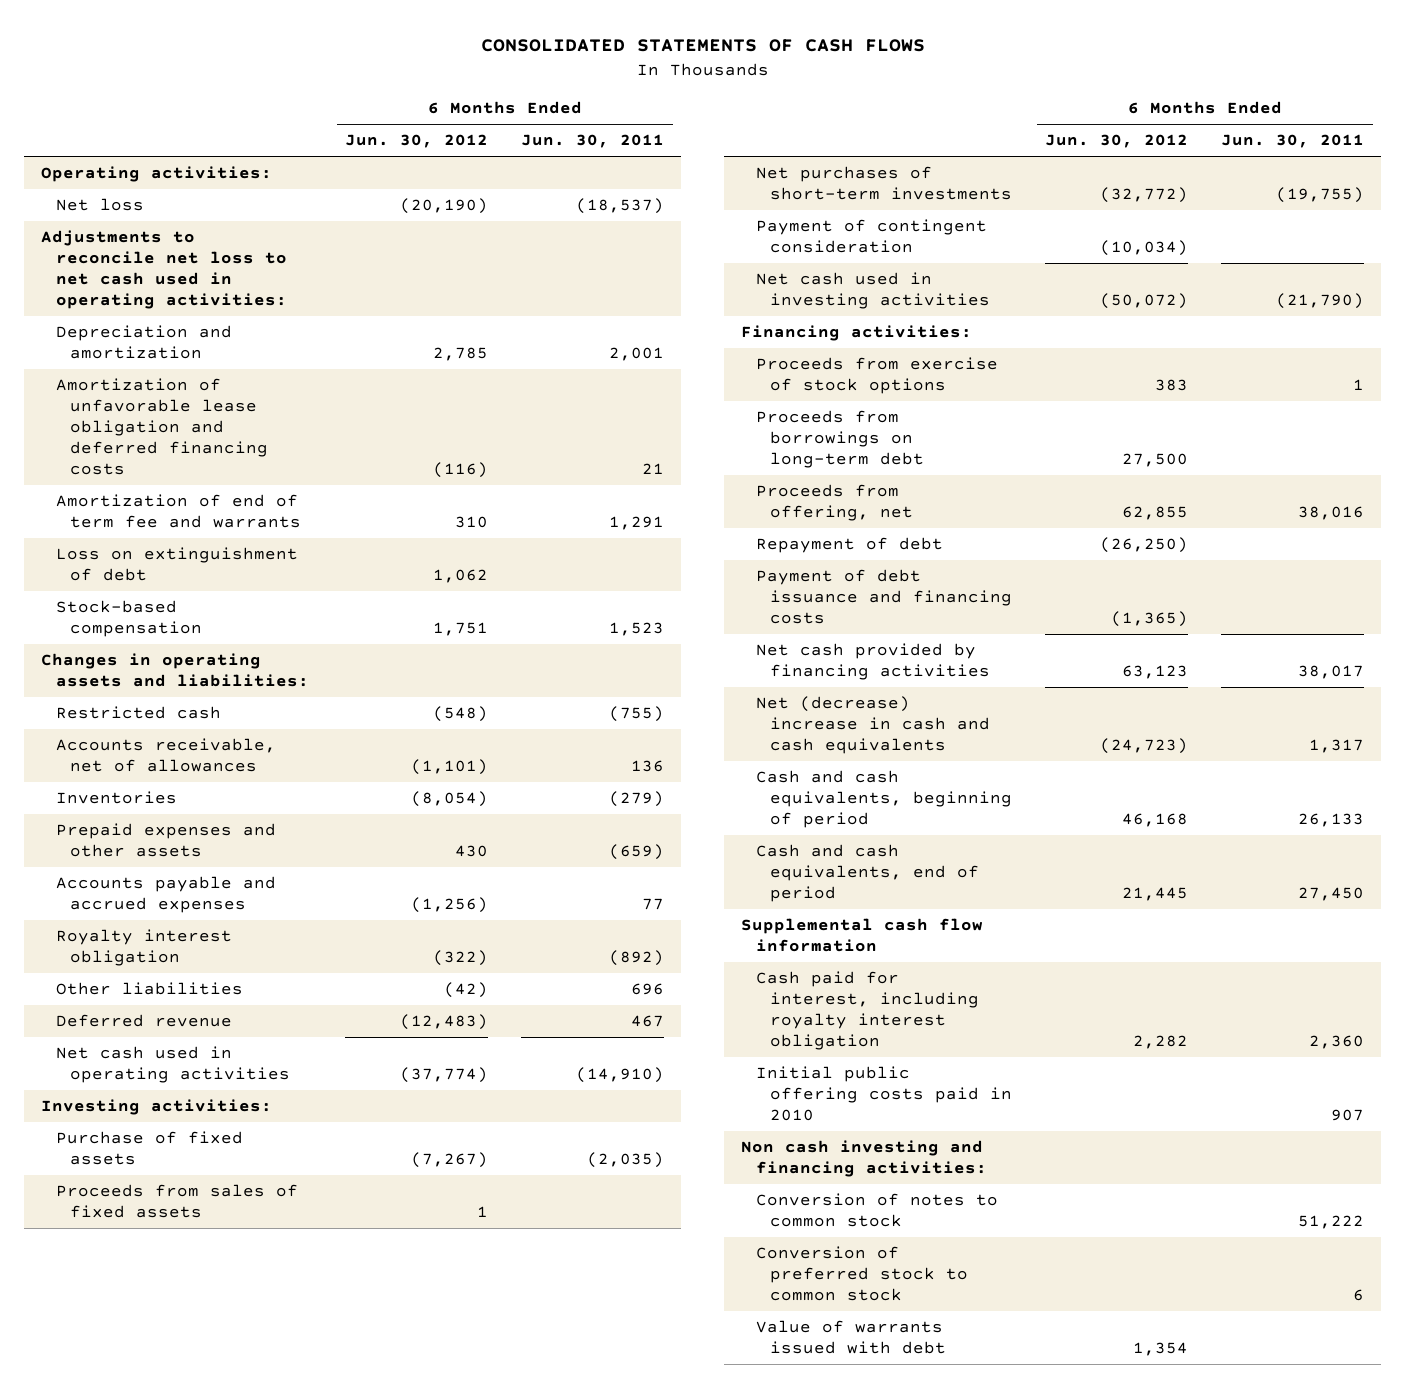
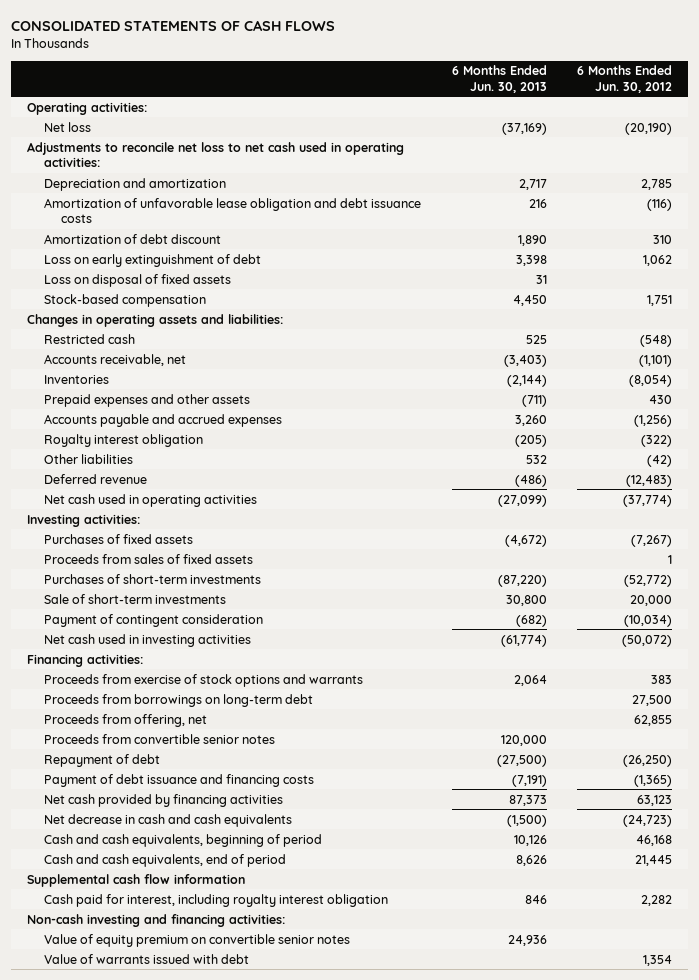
[521,134,665,149] Jun. 30, 2011 -> none
none -> [451,65,547,93] 6 Months Ended Jun. 30, 2013
[55,378,269,476] Amortization of unfavorable lease obligation and deferred financing costs -> [43,197,421,224] Amortization of unfavorable lease obligation and debt issuance costs
[55,494,302,529] Amortization of end of term fee and warrants -> [43,233,221,244] Amortization of debt discount
[55,547,298,582] Loss on extinguishment of debt -> [43,253,261,267] Loss on early extinguishment of debt
none -> [43,273,231,287] Loss on disposal of fixed assets
[55,738,276,773] Accounts receivable, net of allowances -> [43,353,186,366] Accounts receivable, net
[55,1131,243,1166] Purchase of fixed assets -> [43,533,193,544] Purchases of fixed assets
none -> [43,573,261,584] Purchases of short-term investments
[755,166,1013,201] Net purchases of short-term investments -> [43,593,226,604] Sale of short-term investments
[1100,187,1189,204] (32,772) -> [630,594,673,606] 20,000
[755,357,998,395] Proceeds from exercise of stock options -> [43,673,363,687] Proceeds from exercise of stock options and warrants
none -> [43,733,275,744] Proceeds from convertible senior notes
[755,696,991,755] Net (decrease) increase in cash and cash equivalents -> [43,813,292,827] Net decrease in cash and cash equivalents
[755,1066,1013,1122] Initial public offering costs paid in 2010 -> none
[755,1193,998,1228] Conversion of notes to common stock -> none
[755,1246,969,1302] Conversion of preferred stock to common stock -> none
[740,1140,987,1178] Non cash investing and financing activities: -> [26,913,285,927] Non-cash investing and financing activities:
none -> [43,933,350,947] Value of equity premium on convertible senior notes

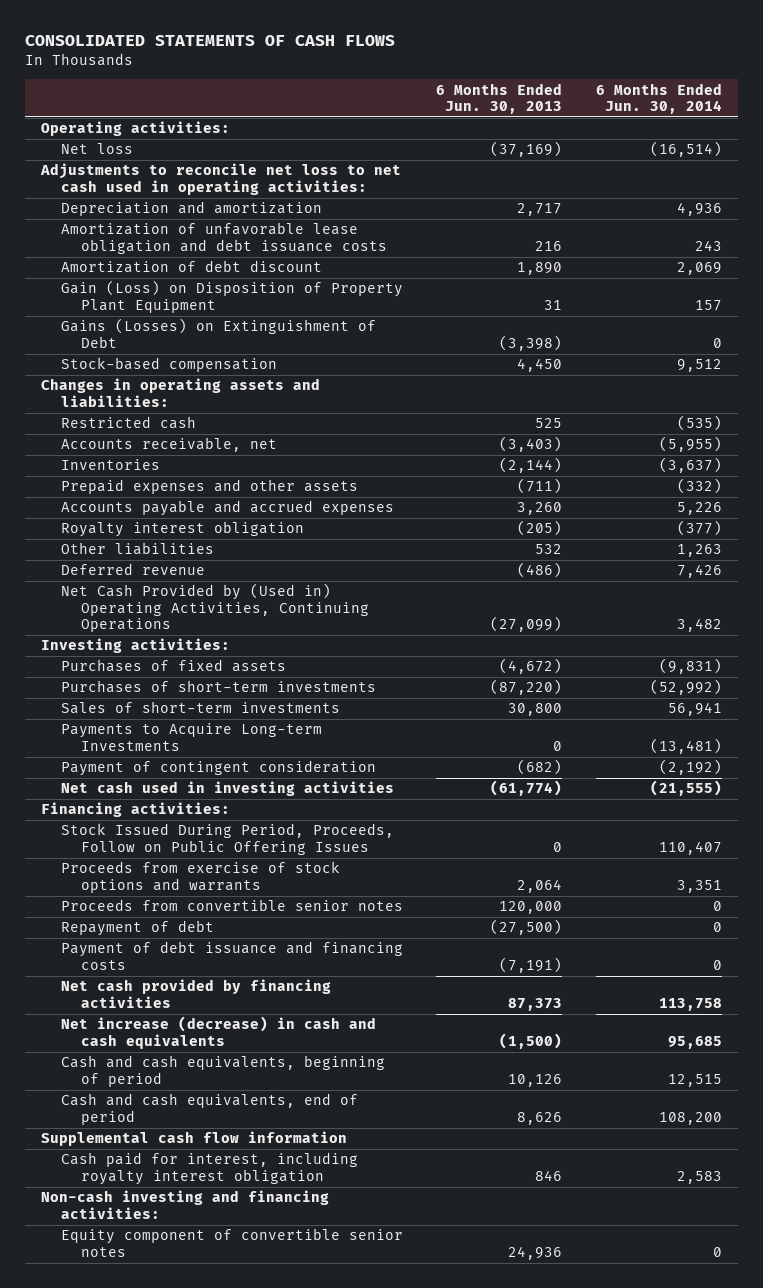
[577,65,673,93] 6 Months Ended Jun. 30, 2012 -> none
none -> [595,82,722,115] 6 Months Ended Jun. 30, 2014
[43,273,231,287] Loss on disposal of fixed assets -> none
none -> [61,280,404,313] Gain (Loss) on Disposition of Property Plant Equipment
[43,253,261,267] Loss on early extinguishment of debt -> [61,318,377,348] Gains (Losses) on Extinguishment of Debt
[515,254,547,266] 3,398 -> [499,334,563,351] (3,398)
[43,493,257,507] Net cash used in operating activities -> [61,583,369,633] Net Cash Provided by (Used in) Operating Activities, Continuing Operations
[43,553,253,564] Proceeds from sales of fixed assets -> none
[43,593,226,604] Sale of short-term investments -> [61,701,341,715] Sales of short-term investments
none -> [61,723,323,751] Payments to Acquire Long-term Investments
none -> [61,823,395,855] Stock Issued During Period, Proceeds, Follow on Public Offering Issues
[43,693,313,707] Proceeds from borrowings on long-term debt -> none
[43,713,207,727] Proceeds from offering, net -> none
[43,813,292,827] Net decrease in cash and cash equivalents -> [61,1016,377,1049] Net increase (decrease) in cash and cash equivalents
[43,953,249,964] Value of warrants issued with debt -> none
[43,933,350,947] Value of equity premium on convertible senior notes -> [61,1228,404,1257] Equity component of convertible senior notes

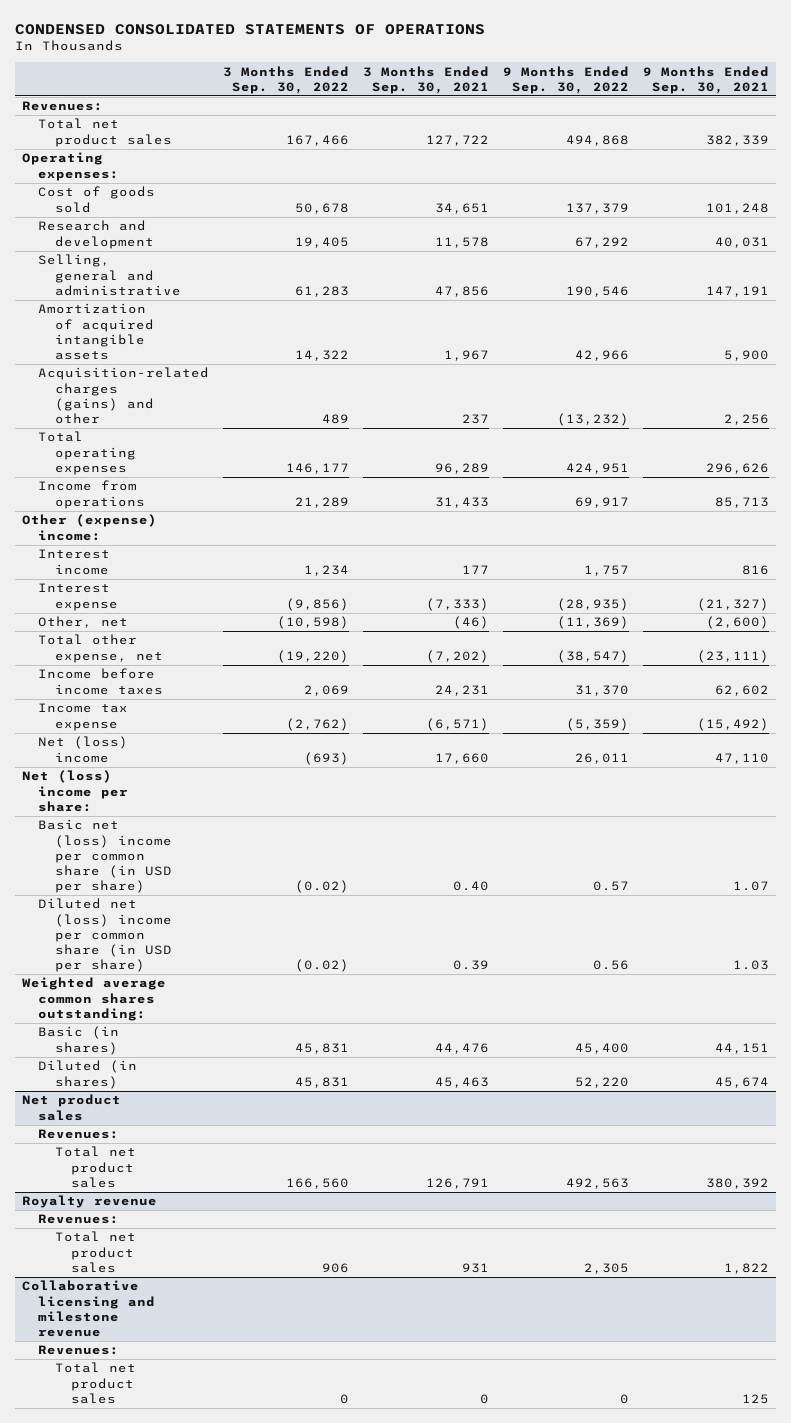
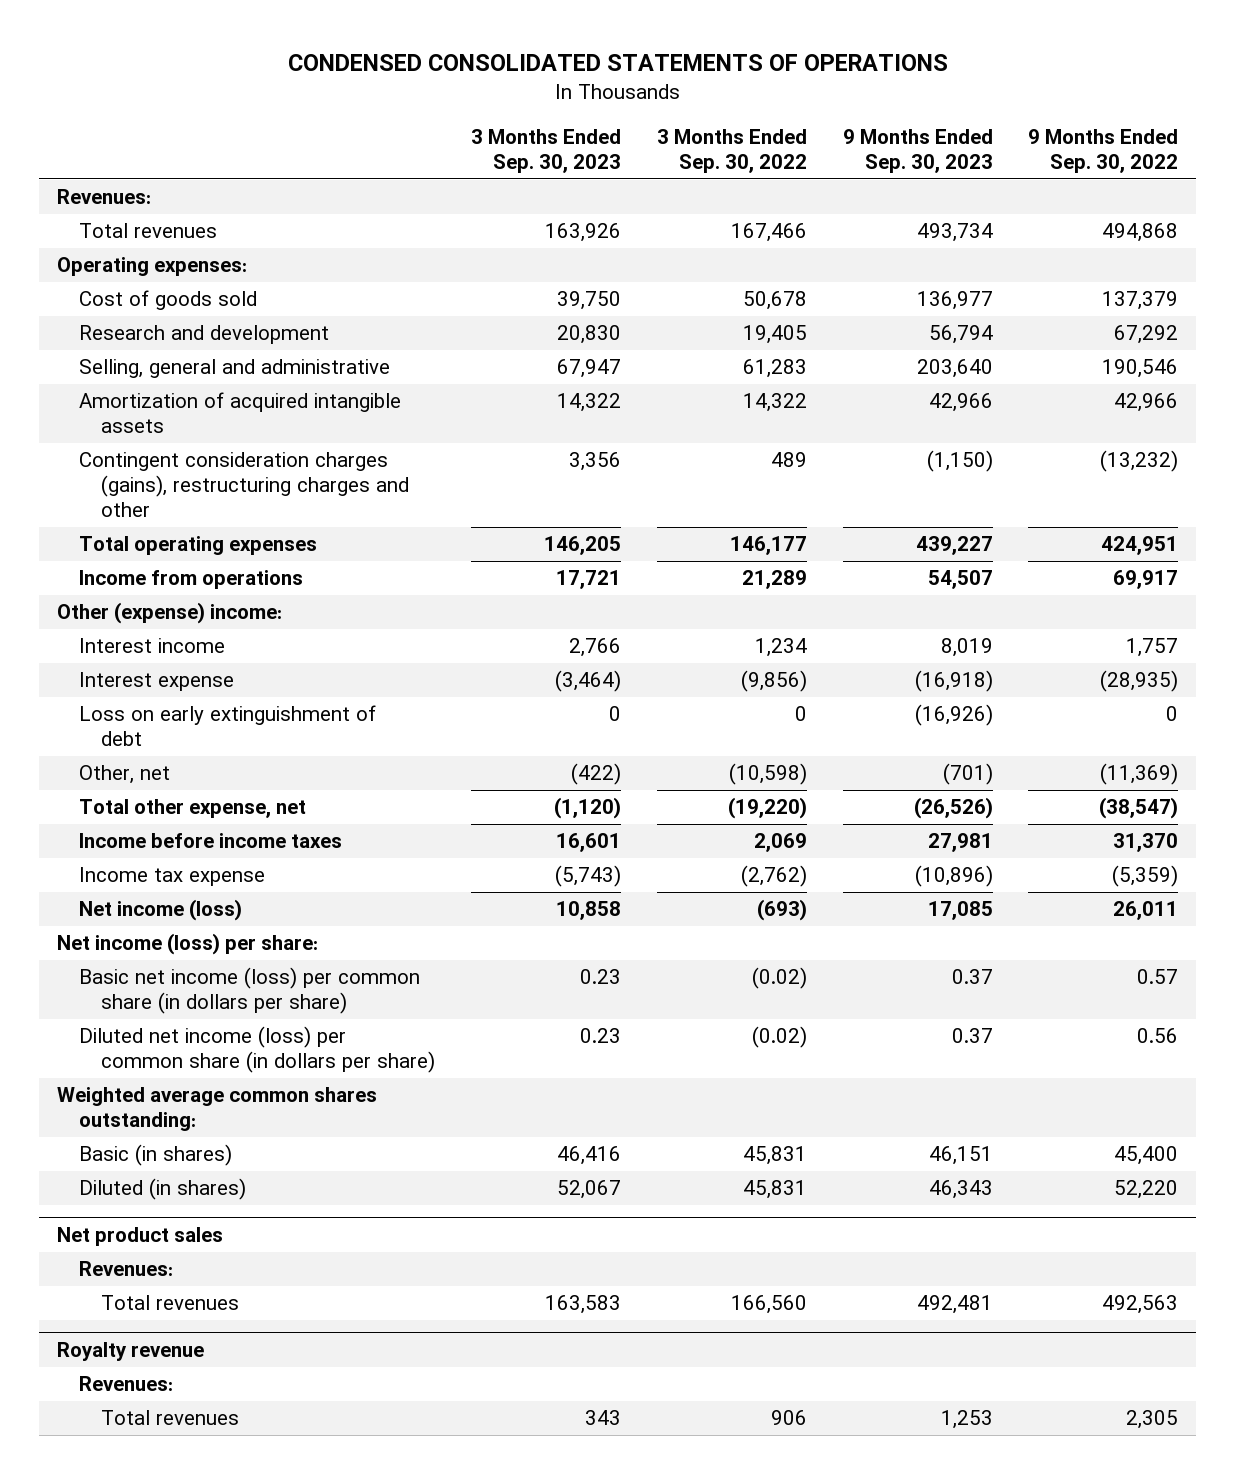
[362,65,489,95] 3 Months Ended Sep. 30, 2021 -> none
[642,65,769,95] 9 Months Ended Sep. 30, 2021 -> none
none -> [470,128,621,173] 3 Months Ended Sep. 30, 2023
none -> [842,128,993,173] 9 Months Ended Sep. 30, 2023
[38,118,172,147] Total net product sales -> [79,223,218,239] Total revenues
[38,367,210,425] Acquisition-related charges (gains) and other -> [79,452,410,518] Contingent consideration charges (gains), restructuring charges and other
none -> [79,705,377,747] Loss on early extinguishment of debt
[38,736,129,763] Net (loss) income -> [79,899,243,922] Net income (loss)
[21,770,129,812] Net (loss) income per share: -> [57,933,319,956] Net income (loss) per share:
[38,819,172,894] Basic net (loss) income per common share (in USD per share) -> [79,967,421,1015] Basic net income (loss) per common share (in dollars per share)
[38,898,172,973] Diluted net (loss) income per common share (in USD per share) -> [79,1026,436,1074] Diluted net income (loss) per common share (in dollars per share)
[54,1146,136,1188] Total net product sales -> [101,1295,240,1311] Total revenues
[21,1280,156,1338] Collaborative licensing and milestone revenue -> none
[38,1345,120,1356] Revenues: -> none
[54,1362,136,1404] Total net product sales -> none
[54,1231,136,1273] Total net product sales -> [101,1410,240,1426] Total revenues

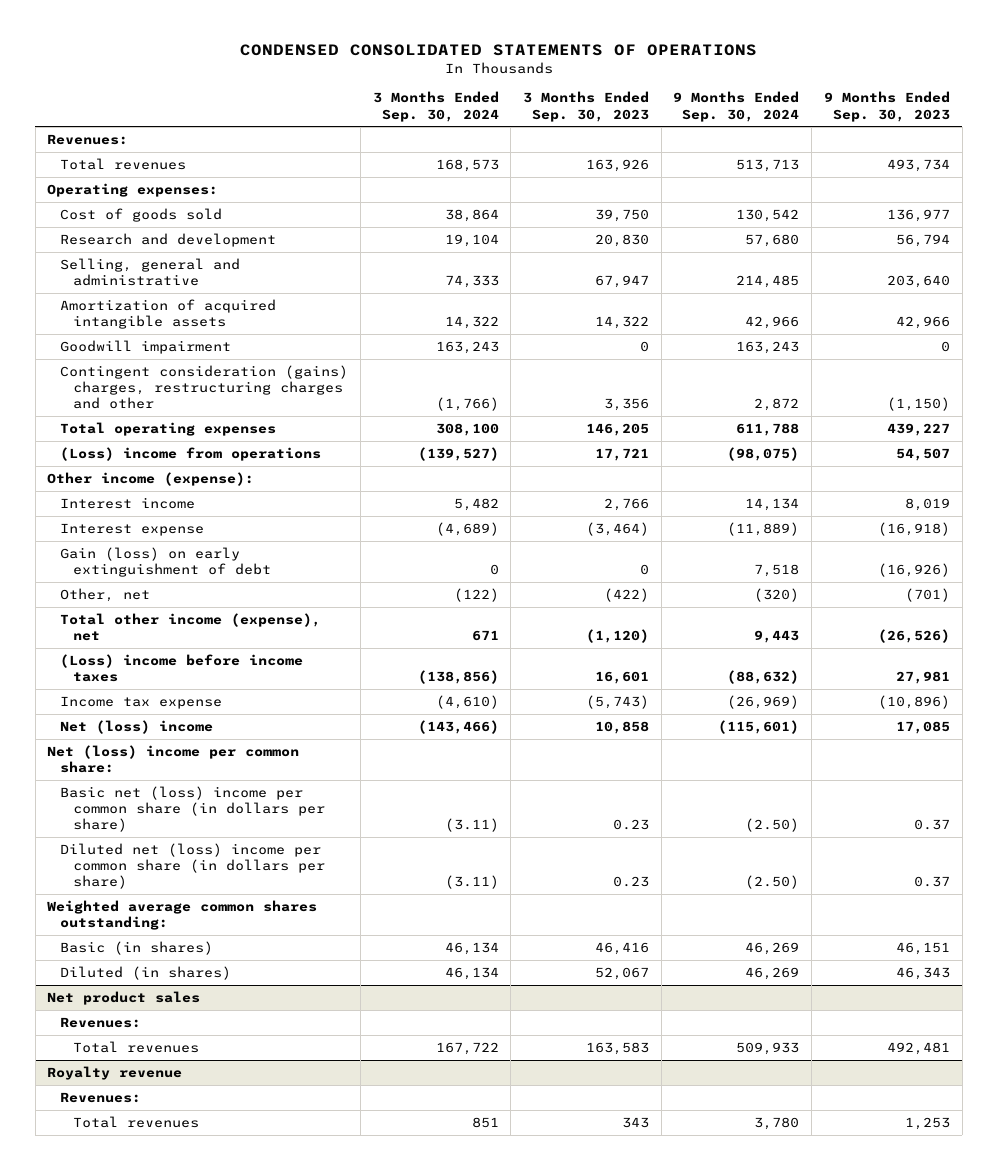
[656,128,807,173] 3 Months Ended Sep. 30, 2022 -> none
[1028,128,1179,173] 9 Months Ended Sep. 30, 2022 -> none
none -> [372,91,499,122] 3 Months Ended Sep. 30, 2024
none -> [673,91,800,122] 9 Months Ended Sep. 30, 2024
none -> [60,339,232,354] Goodwill impairment
[79,452,410,518] Contingent consideration charges (gains), restructuring charges and other -> [60,364,349,410] Contingent consideration (gains) charges, restructuring charges and other
[79,570,304,590] Income from operations -> [60,446,322,461] (Loss) income from operations
[57,602,283,625] Other (expense) income: -> [47,471,255,486] Other income (expense):
[79,705,377,747] Loss on early extinguishment of debt -> [60,546,272,578] Gain (loss) on early extinguishment of debt
[79,799,307,819] Total other expense, net -> [60,612,322,642] Total other income (expense), net
[79,833,343,849] Income before income taxes -> [60,653,304,683] (Loss) income before income taxes
[79,899,243,922] Net income (loss) -> [60,719,214,734] Net (loss) income
[57,933,319,956] Net income (loss) per share: -> [47,744,300,774] Net (loss) income per common share:
[79,967,421,1015] Basic net income (loss) per common share (in dollars per share) -> [60,785,326,833] Basic net (loss) income per common share (in dollars per share)
[79,1026,436,1074] Diluted net income (loss) per common share (in dollars per share) -> [60,842,326,890] Diluted net (loss) income per common share (in dollars per share)

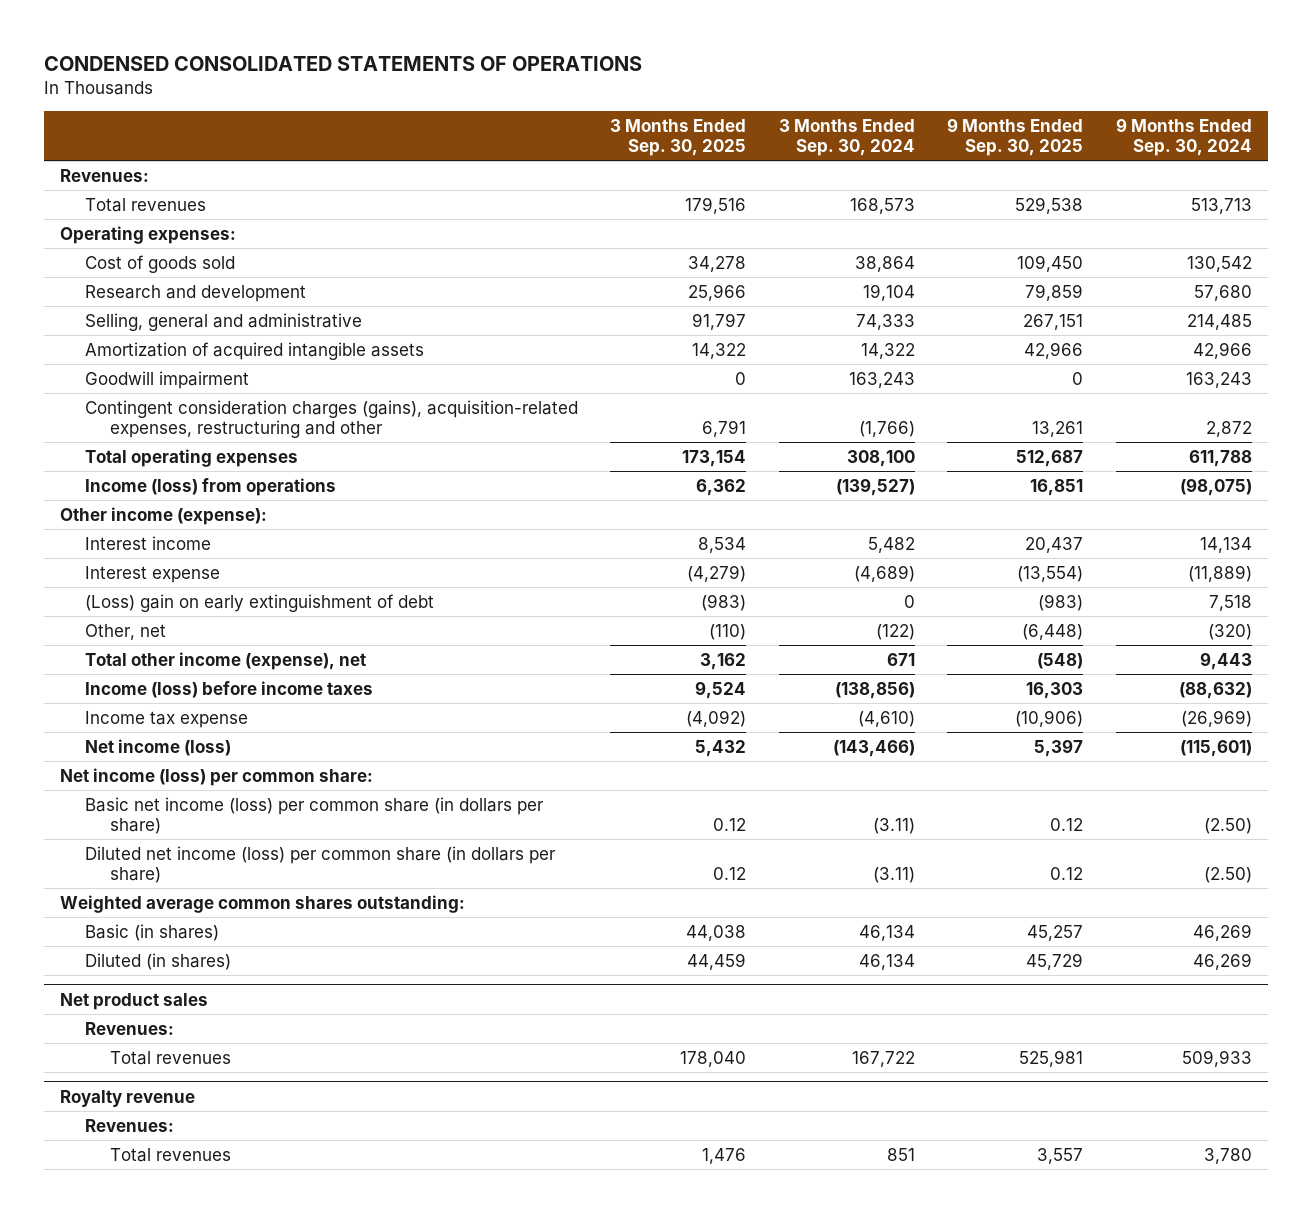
[523,91,650,122] 3 Months Ended Sep. 30, 2023 -> none
[823,91,950,122] 9 Months Ended Sep. 30, 2023 -> none
none -> [610,119,747,157] 3 Months Ended Sep. 30, 2025
none -> [947,118,1084,157] 9 Months Ended Sep. 30, 2025
[60,364,349,410] Contingent consideration (gains) charges, restructuring charges and other -> [84,399,578,438] Contingent consideration charges (gains), acquisition-related expenses, restructuring and other
[60,446,322,461] (Loss) income from operations -> [84,477,336,496] Income (loss) from operations
[60,546,272,578] Gain (loss) on early extinguishment of debt -> [84,593,434,612] (Loss) gain on early extinguishment of debt
[60,653,304,683] (Loss) income before income taxes -> [84,680,373,698] Income (loss) before income taxes
[60,719,214,734] Net (loss) income -> [84,738,231,756] Net income (loss)
[47,744,300,774] Net (loss) income per common share: -> [60,767,374,786] Net income (loss) per common share:
[60,785,326,833] Basic net (loss) income per common share (in dollars per share) -> [84,796,544,834] Basic net income (loss) per common share (in dollars per share)
[60,842,326,890] Diluted net (loss) income per common share (in dollars per share) -> [84,845,556,883] Diluted net income (loss) per common share (in dollars per share)

